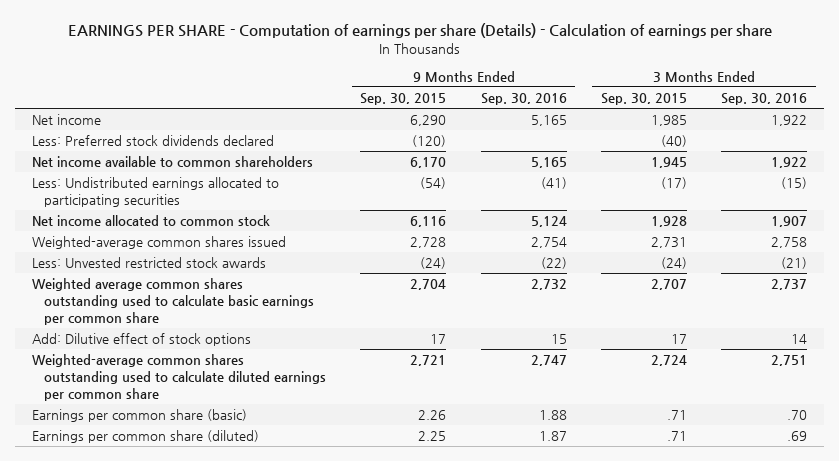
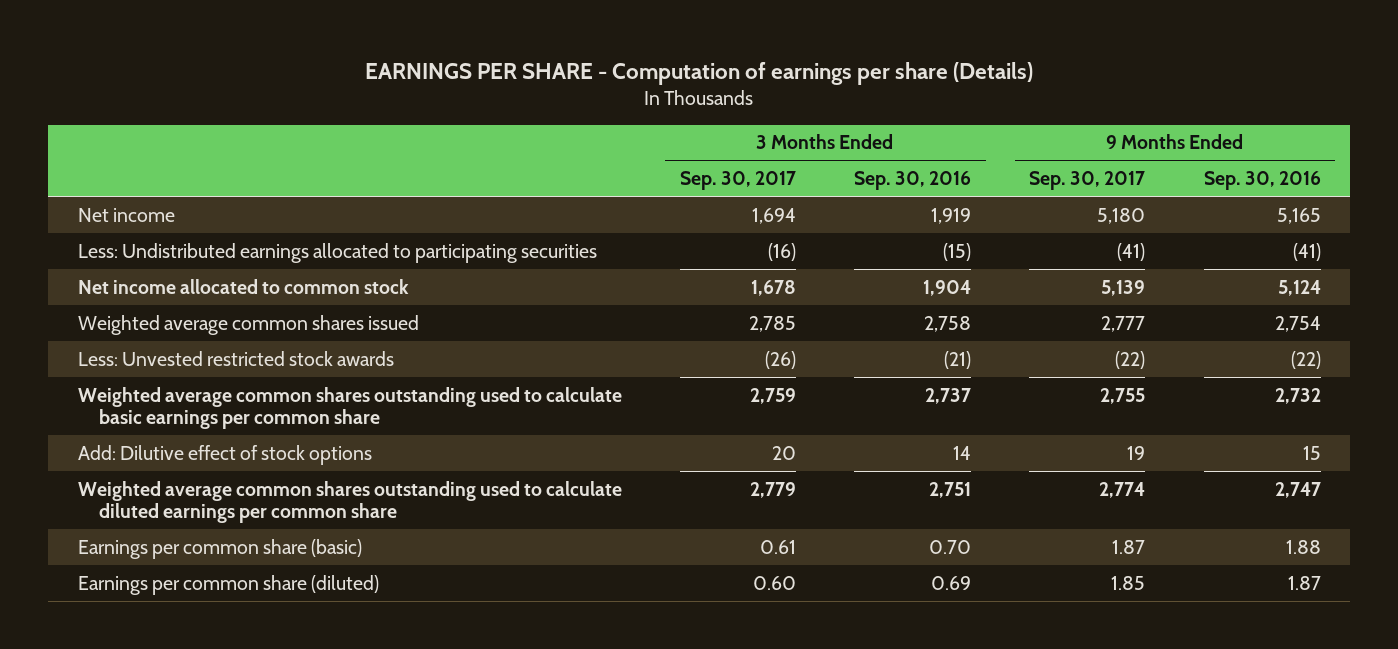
[67,23,772,39] EARNINGS PER SHARE - Computation of earnings per share (Details) - Calculation of earnings per share -> [365,61,1034,85] EARNINGS PER SHARE - Computation of earnings per share (Details)
[360,93,447,106] Sep. 30, 2015 -> none
[600,93,687,106] Sep. 30, 2015 -> none
none -> [679,171,796,191] Sep. 30, 2017
none -> [1029,171,1146,191] Sep. 30, 2017
[31,135,274,147] Less: Preferred stock dividends declared -> none
[31,156,313,168] Net income available to common shareholders -> none
[771,115,808,127] 1,922 -> [931,207,972,224] 1,919
[771,216,808,228] 1,907 -> [923,279,972,296] 1,904
[31,236,286,250] Weighted-average common shares issued -> [77,314,419,335] Weighted average common shares issued
[31,354,327,401] Weighted-average common shares outstanding used to calculate diluted earnings per common share -> [77,480,622,524] Weighted average common shares outstanding used to calculate diluted earnings per common share
[787,410,808,421] .70 -> [929,539,972,554] 0.70
[787,431,808,442] .69 -> [931,575,972,590] 0.69

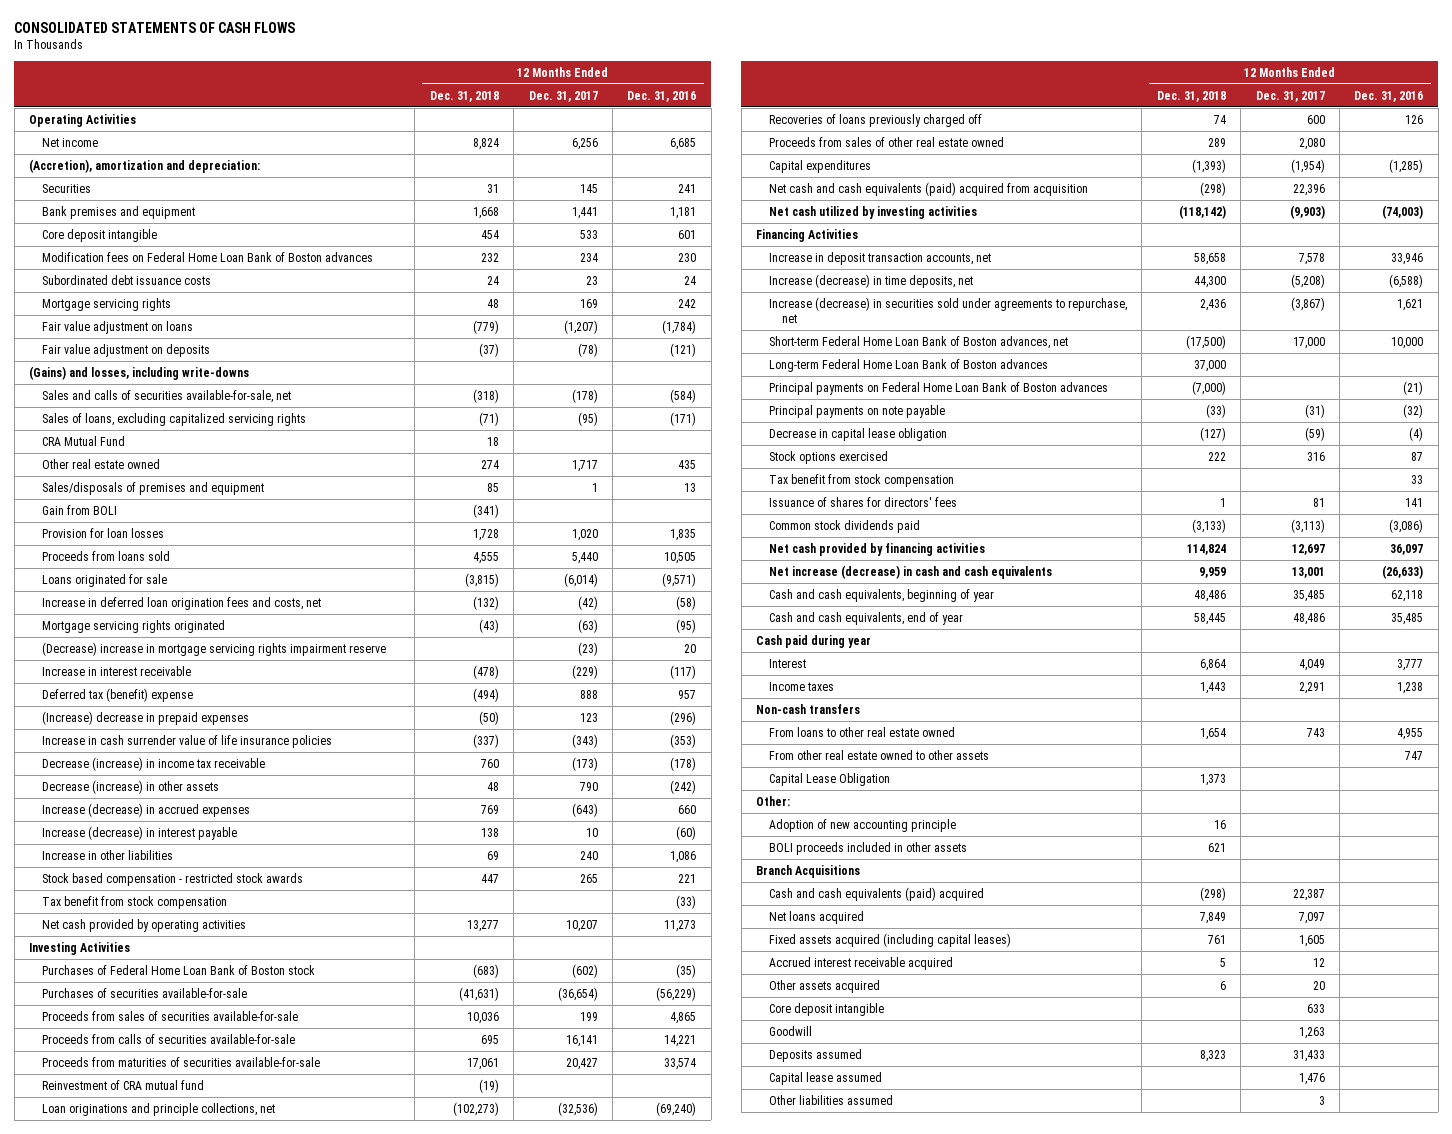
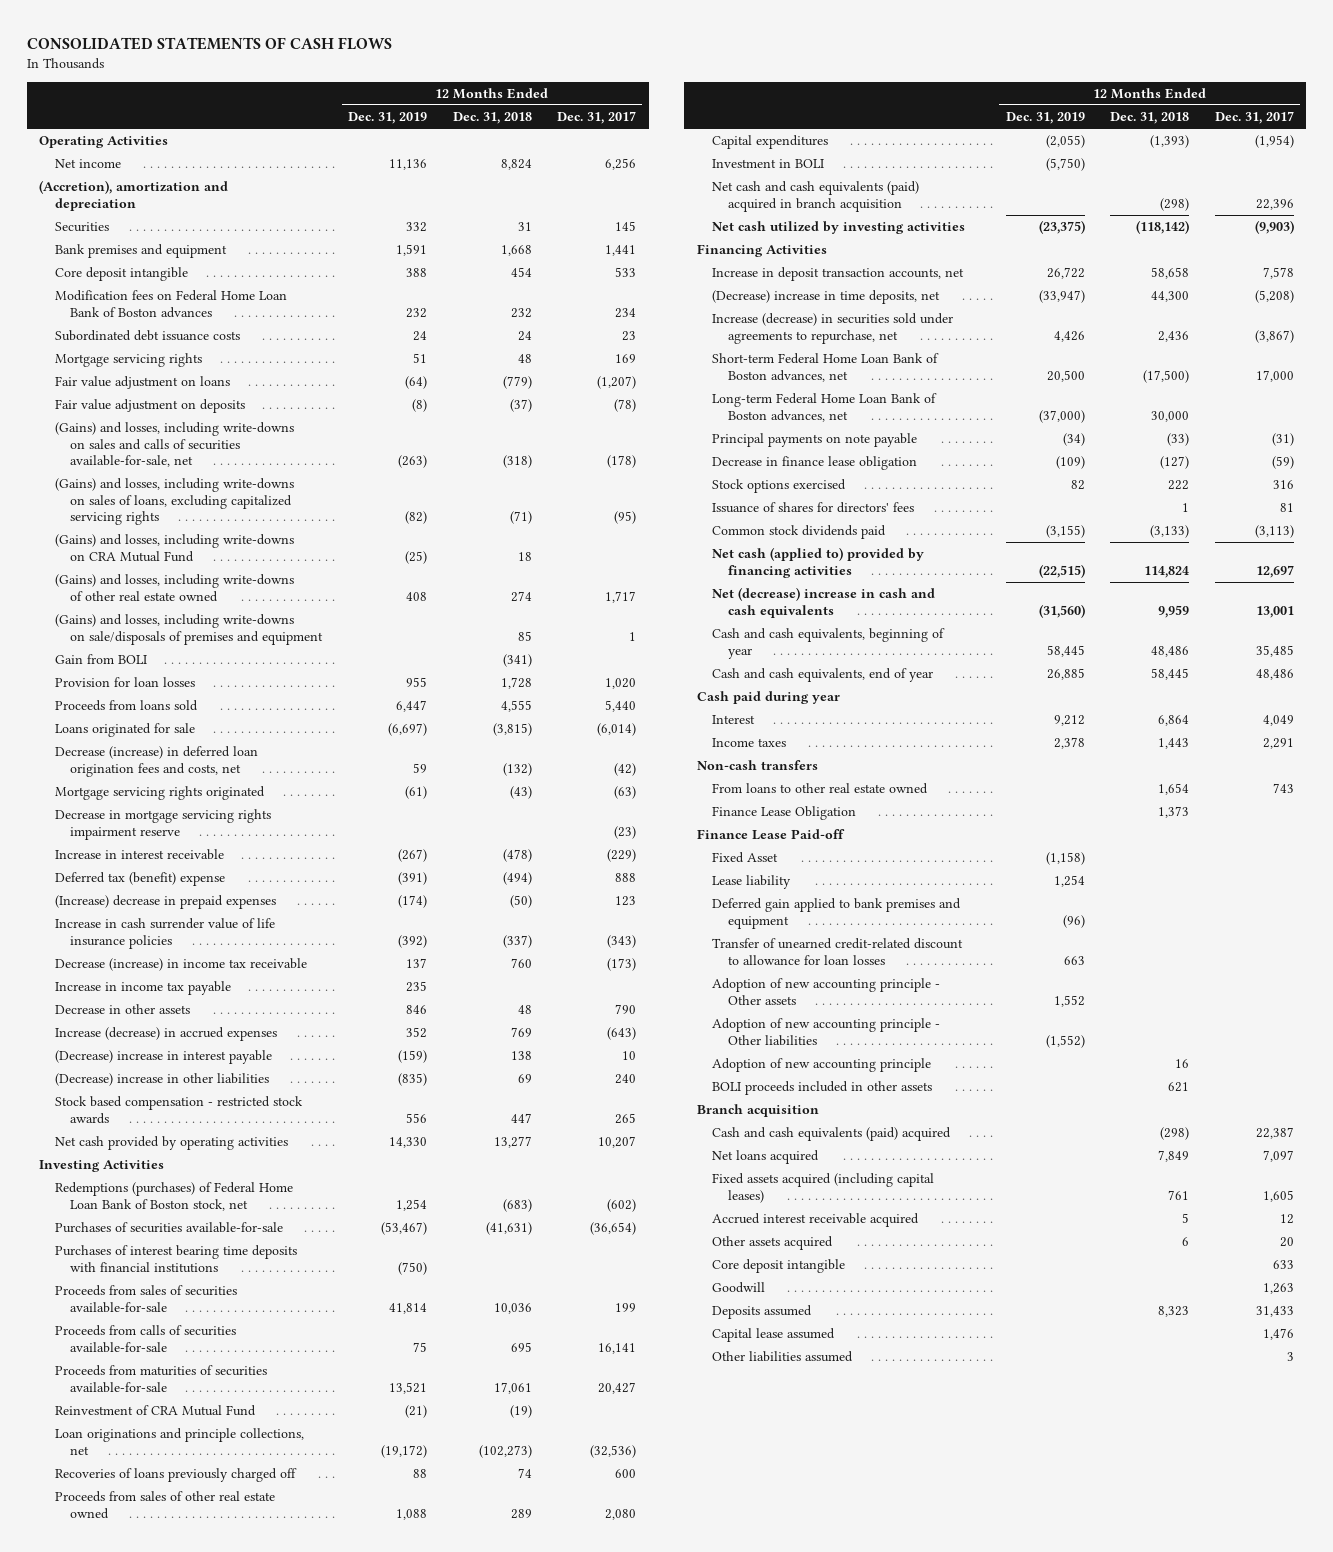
[627,90,697,102] Dec. 31, 2016 -> none
none -> [347,112,427,125] Dec. 31, 2019
[29,158,261,173] (Accretion), amortization and depreciation: -> [39,180,229,211] (Accretion), amortization and depreciation
[29,365,250,380] (Gains) and losses, including write-downs -> none
[42,389,292,403] Sales and calls of securities available-for-sale, net -> [54,422,294,467] (Gains) and losses, including write-downs on sales and calls of securities available-for-sale, net
[42,412,307,426] Sales of loans, excluding capitalized servicing rights -> [54,478,294,525] (Gains) and losses, including write-downs on sales of loans, excluding capitalized servicing rights
[42,435,126,446] CRA Mutual Fund -> [54,534,294,562] (Gains) and losses, including write-downs on CRA Mutual Fund
[42,458,161,469] Other real estate owned -> [54,574,294,602] (Gains) and losses, including write-downs of other real estate owned
[42,481,265,495] Sales/disposals of premises and equipment -> [54,614,324,645] (Gains) and losses, including write-downs on sale/disposals of premises and equipment
[42,596,322,610] Increase in deferred loan origination fees and costs, net -> [54,746,258,777] Decrease (increase) in deferred loan origination fees and costs, net
[42,641,387,656] (Decrease) increase in mortgage servicing rights impairment reserve -> [54,809,271,840] Decrease in mortgage servicing rights impairment reserve
none -> [54,981,231,996] Increase in income tax payable
[42,779,220,794] Decrease (increase) in other assets -> [54,1004,190,1015] Decrease in other assets
[42,825,238,840] Increase (decrease) in interest payable -> [54,1050,272,1065] (Decrease) increase in interest payable
[42,849,174,860] Increase in other liabilities -> [54,1073,269,1087] (Decrease) increase in other liabilities
[42,895,228,909] Tax benefit from stock compensation -> none
[42,964,316,975] Purchases of Federal Home Loan Bank of Boston stock -> [54,1182,293,1211] Redemptions (purchases) of Federal Home Loan Bank of Boston stock, net
none -> [54,1245,297,1273] Purchases of interest bearing time deposits with financial institutions
[42,1079,205,1090] Reinvestment of CRA mutual fund -> [54,1405,256,1417] Reinvestment of CRA Mutual Fund
none -> [712,159,825,169] Investment in BOLI
[769,181,1089,196] Net cash and cash equivalents (paid) acquired from acquisition -> [712,181,920,212] Net cash and cash equivalents (paid) acquired in branch acquisition
[769,273,974,288] Increase (decrease) in time deposits, net -> [712,290,941,305] (Decrease) increase in time deposits, net
[769,381,1109,395] Principal payments on Federal Home Loan Bank of Boston advances -> none
[769,358,1049,372] Long-term Federal Home Loan Bank of Boston advances -> [712,393,938,422] Long-term Federal Home Loan Bank of Boston advances, net
[1193,359,1226,372] 37,000 -> [1151,410,1190,422] 30,000
[769,427,948,441] Decrease in capital lease obligation -> [712,456,918,471] Decrease in finance lease obligation
[769,473,955,487] Tax benefit from stock compensation -> none
[769,542,986,556] Net cash provided by financing activities -> [712,547,925,578] Net cash (applied to) provided by financing activities
[769,564,1053,579] Net increase (decrease) in cash and cash equivalents -> [712,587,936,618] Net (decrease) increase in cash and cash equivalents
[769,749,990,760] From other real estate owned to other assets -> none
[756,795,791,806] Other: -> none
[769,772,891,786] Capital Lease Obligation -> [712,806,857,821] Finance Lease Obligation
none -> [696,829,845,841] Finance Lease Paid-off
none -> [712,852,779,864] Fixed Asset
none -> [712,875,792,890] Lease liability
none -> [712,898,962,929] Deferred gain applied to bank premises and equipment
none -> [712,938,964,965] Transfer of unearned credit-related discount to allowance for loan losses
none -> [712,978,941,1005] Adoption of new accounting principle - Other assets
none -> [712,1018,941,1046] Adoption of new accounting principle - Other liabilities
[756,864,861,878] Branch Acquisitions -> [696,1104,819,1118] Branch acquisition

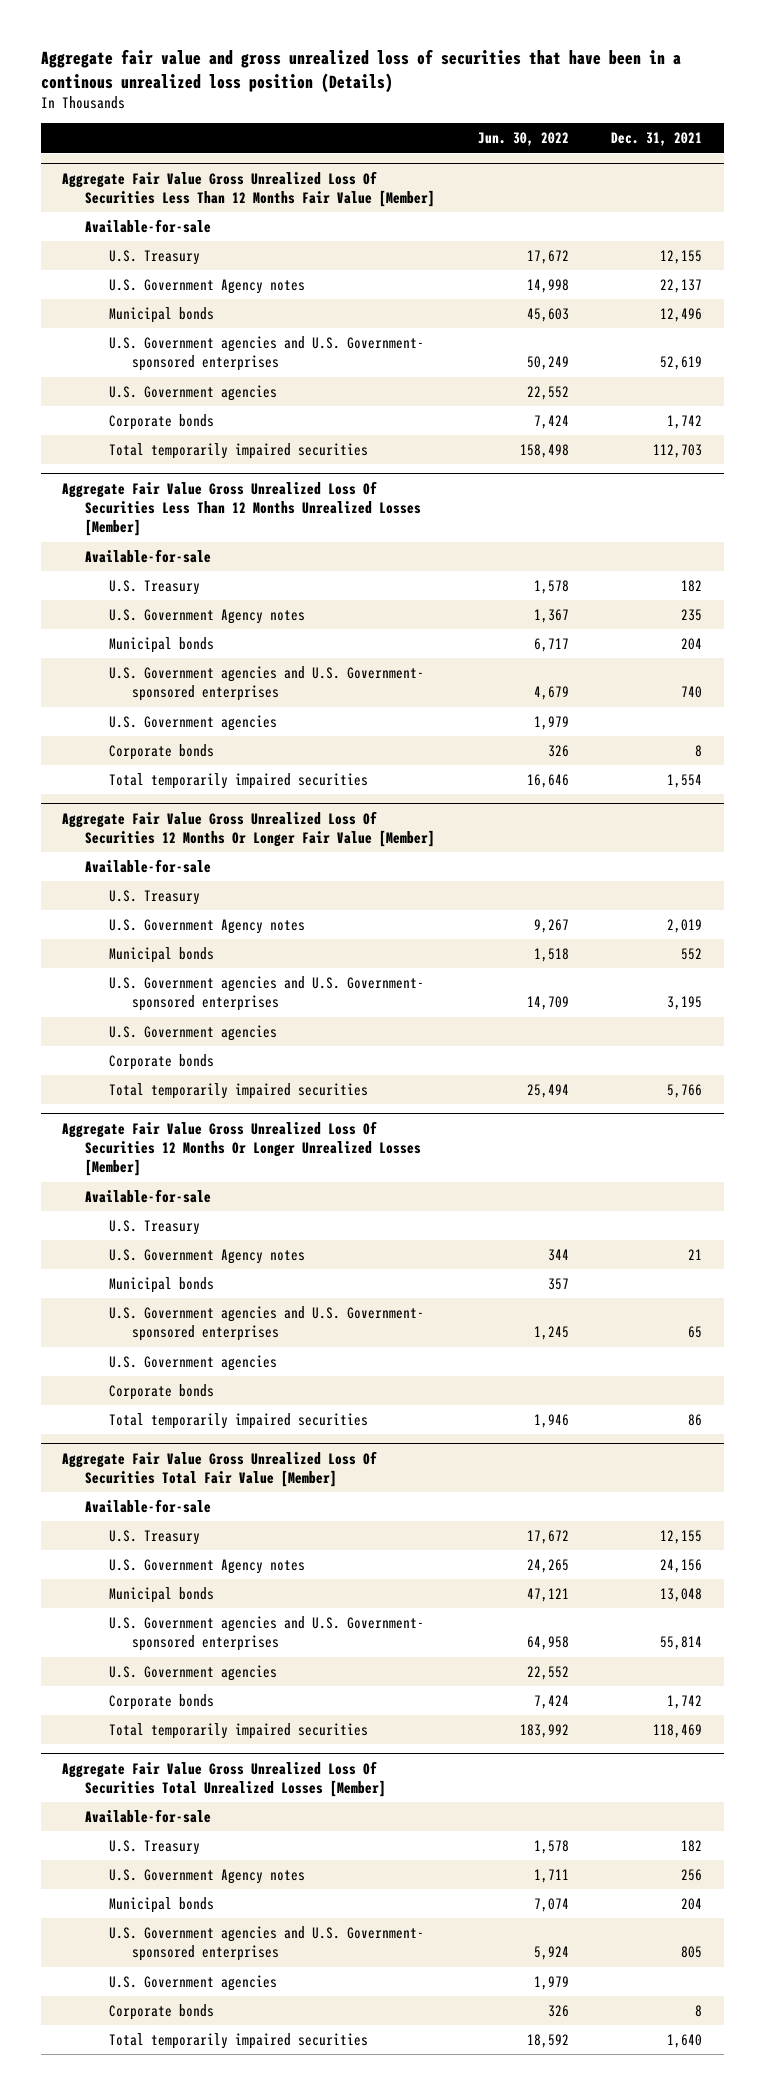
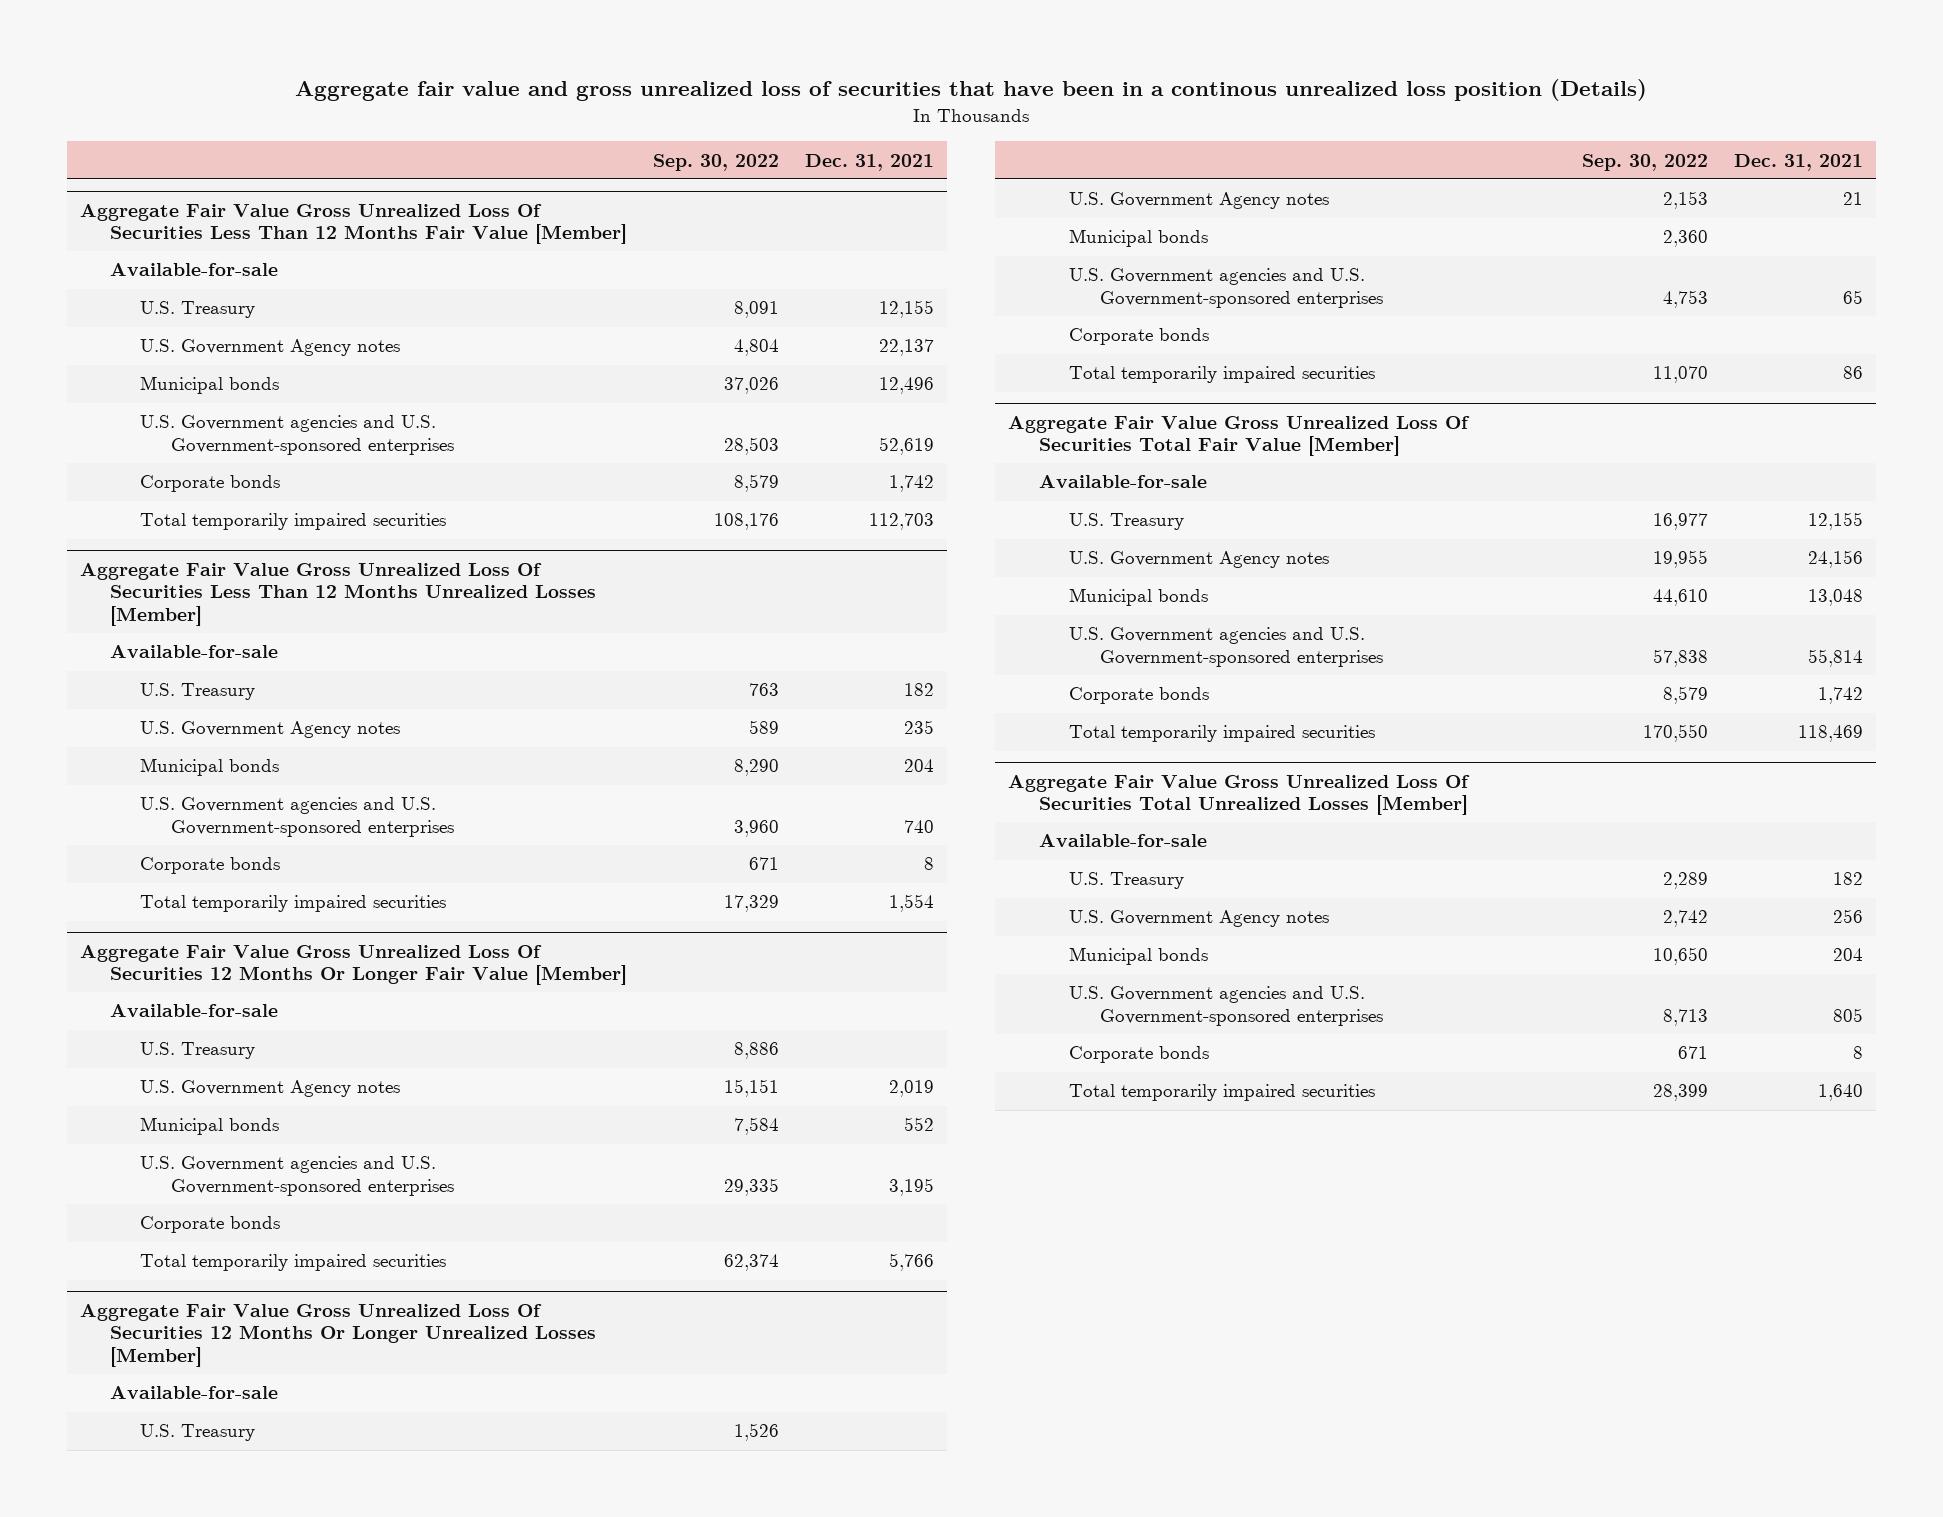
[477,132,569,147] Jun. 30, 2022 -> none
none -> [653,153,780,171] Sep. 30, 2022
[108,384,277,401] U.S. Government agencies -> none
[108,335,424,372] U.S. Government agencies and U.S. Government- sponsored enterprises -> [140,415,454,455] U.S. Government agencies and U.S. Government-sponsored enterprises
[108,714,277,731] U.S. Government agencies -> none
[108,665,424,702] U.S. Government agencies and U.S. Government- sponsored enterprises -> [140,797,454,837] U.S. Government agencies and U.S. Government-sponsored enterprises
[108,1024,277,1041] U.S. Government agencies -> none
[108,975,424,1012] U.S. Government agencies and U.S. Government- sponsored enterprises -> [140,1156,454,1196] U.S. Government agencies and U.S. Government-sponsored enterprises
[108,1354,277,1371] U.S. Government agencies -> none
[108,1305,424,1342] U.S. Government agencies and U.S. Government- sponsored enterprises -> [1069,268,1383,308] U.S. Government agencies and U.S. Government-sponsored enterprises
[108,1664,277,1681] U.S. Government agencies -> none
[108,1615,424,1652] U.S. Government agencies and U.S. Government- sponsored enterprises -> [1069,627,1383,667] U.S. Government agencies and U.S. Government-sponsored enterprises
[108,1974,277,1991] U.S. Government agencies -> none
[108,1925,424,1962] U.S. Government agencies and U.S. Government- sponsored enterprises -> [1069,986,1383,1026] U.S. Government agencies and U.S. Government-sponsored enterprises

